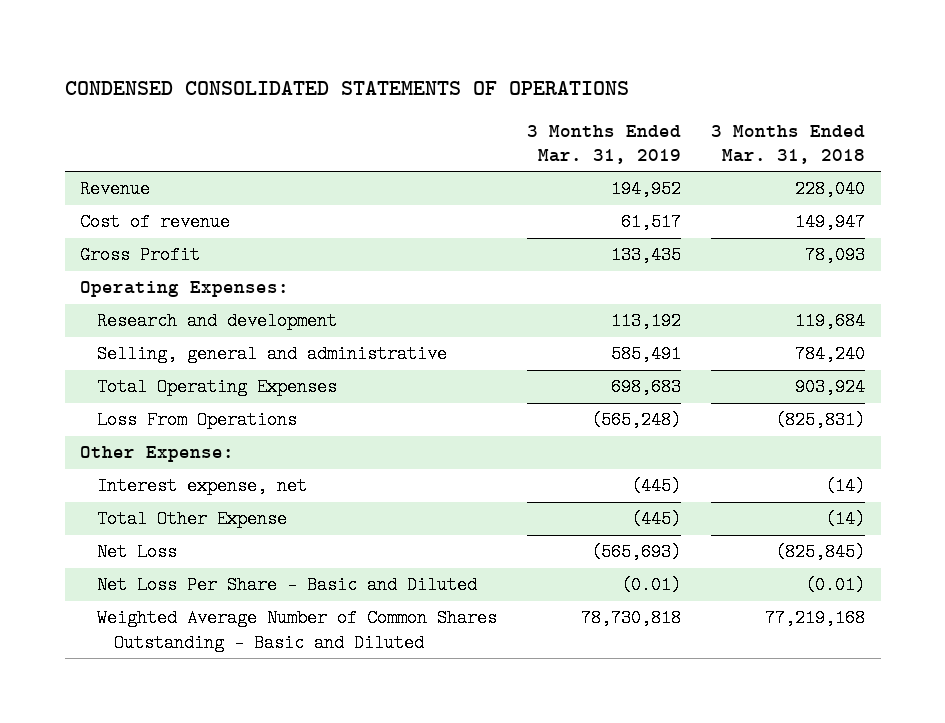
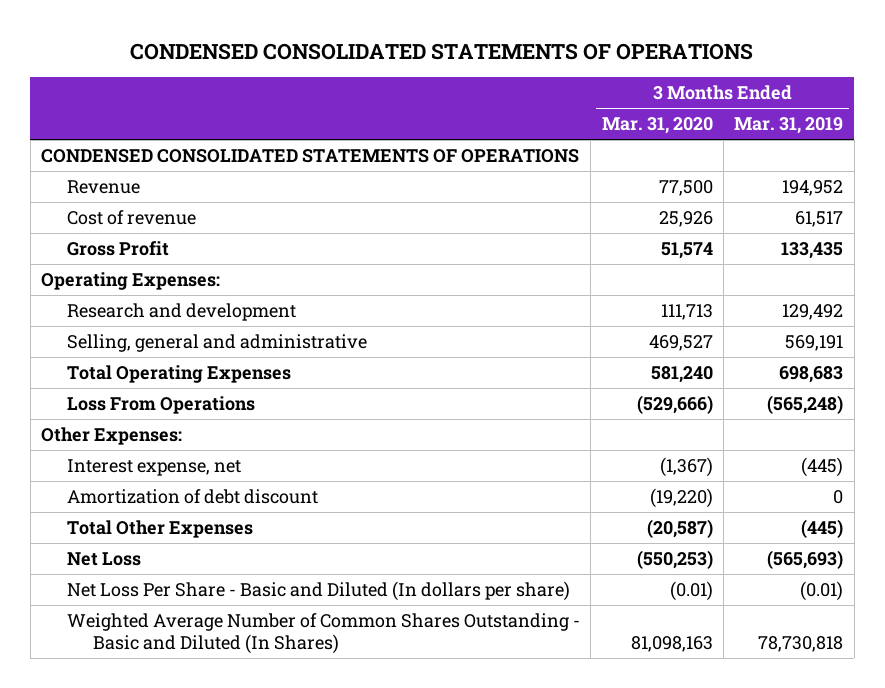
[711,124,866,164] 3 Months Ended Mar. 31, 2018 -> none
none -> [601,117,713,135] Mar. 31, 2020
none -> [41,149,580,164] CONDENSED CONSOLIDATED STATEMENTS OF OPERATIONS
[611,312,682,331] 113,192 -> [782,304,844,321] 129,492
[611,345,682,364] 585,491 -> [785,335,844,352] 569,191
[79,446,234,463] Other Expense: -> [41,427,183,446] Other Expenses:
none -> [67,489,319,505] Amortization of debt discount
[96,510,287,529] Total Other Expense -> [67,520,254,539] Total Other Expenses
[96,576,477,595] Net Loss Per Share - Basic and Diluted -> [67,581,571,602] Net Loss Per Share - Basic and Diluted (In dollars per share)
[96,609,497,652] Weighted Average Number of Common Shares Outstanding - Basic and Diluted -> [67,613,581,655] Weighted Average Number of Common Shares Outstanding - Basic and Diluted (In Shares)

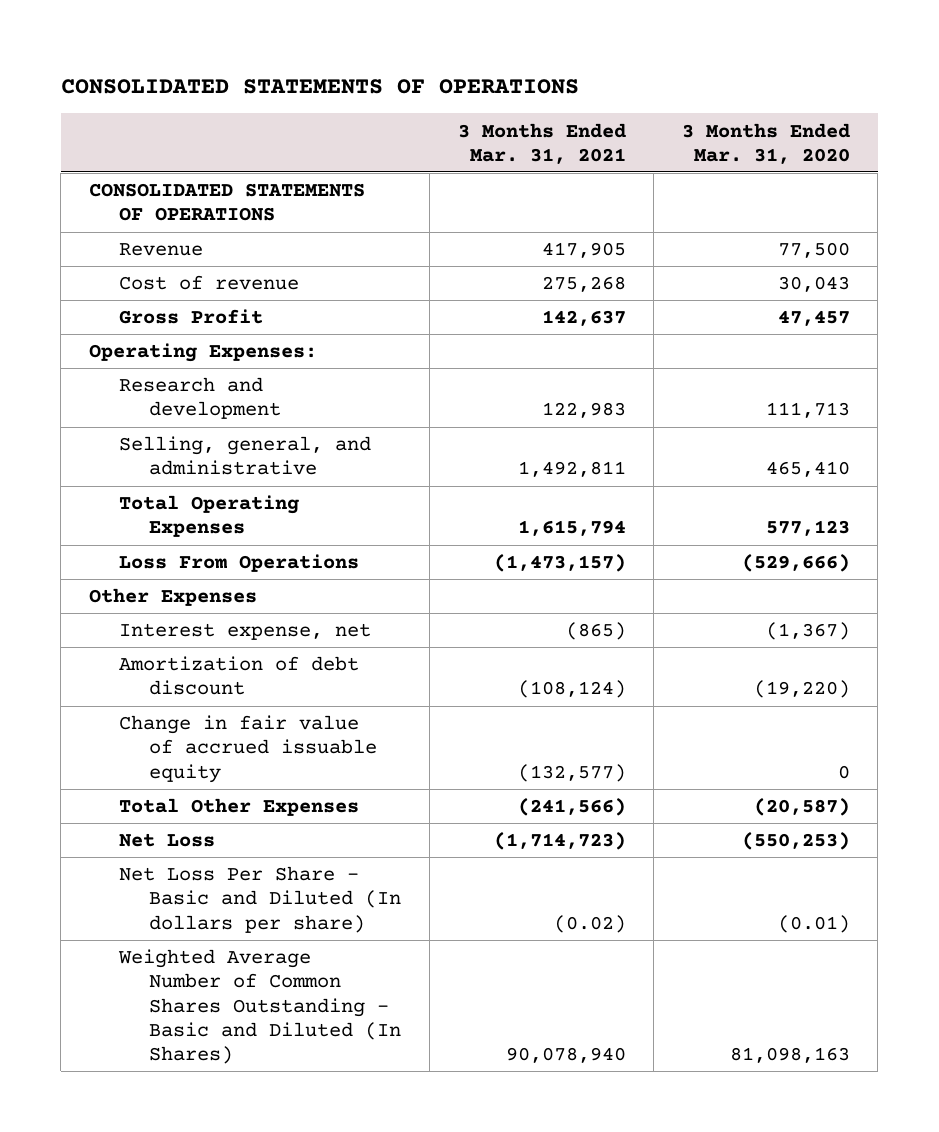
[130,42,754,60] CONDENSED CONSOLIDATED STATEMENTS OF OPERATIONS -> [60,78,579,94] CONSOLIDATED STATEMENTS OF OPERATIONS
[734,117,844,135] Mar. 31, 2019 -> none
none -> [457,122,626,164] 3 Months Ended Mar. 31, 2021
[41,149,580,164] CONDENSED CONSOLIDATED STATEMENTS OF OPERATIONS -> [88,183,365,222] CONSOLIDATED STATEMENTS OF OPERATIONS
[658,211,713,228] 25,926 -> [777,276,850,293] 30,043
[660,242,713,260] 51,574 -> [777,310,850,327] 47,457
[67,334,368,353] Selling, general and administrative -> [119,436,372,476] Selling, general, and administrative
[648,335,713,352] 469,527 -> [765,461,850,478] 465,410
[650,366,713,384] 581,240 -> [765,520,850,537] 577,123
[41,427,183,446] Other Expenses: -> [88,588,257,607] Other Expenses
none -> [119,715,378,783] Change in fair value of accrued issuable equity

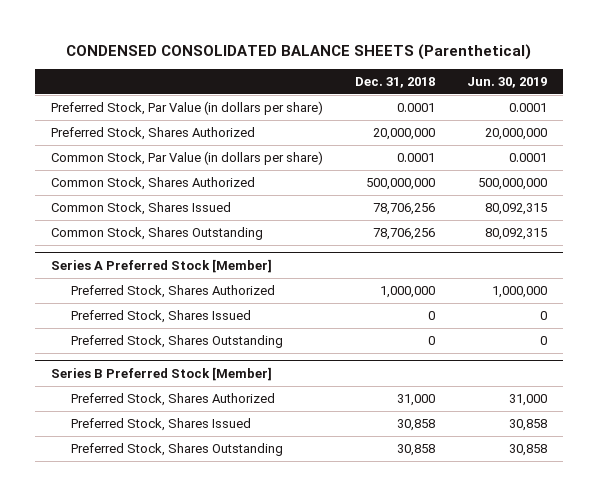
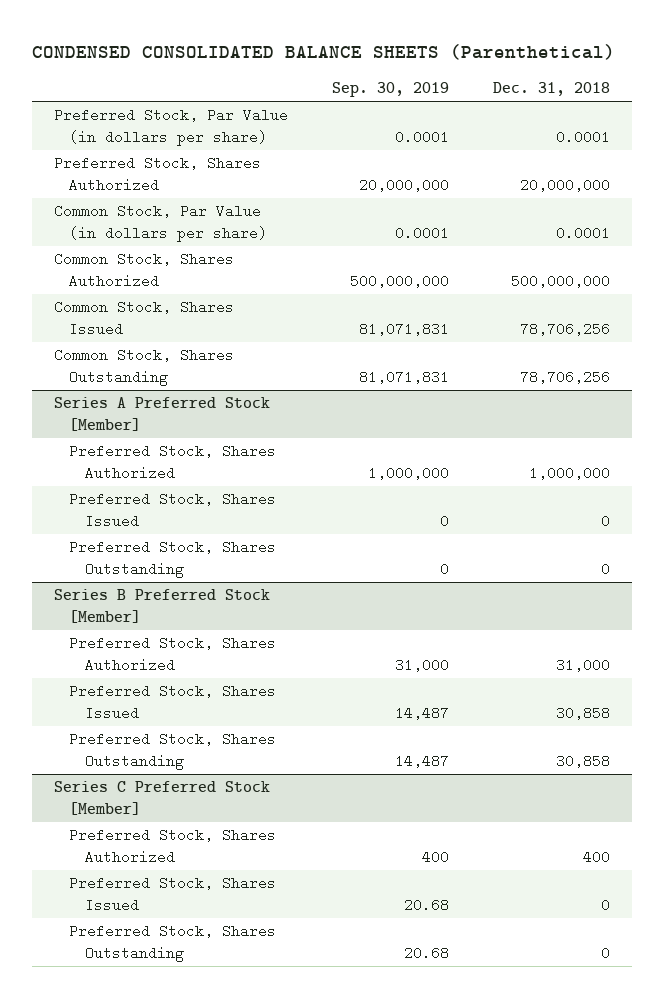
[467,76,548,88] Jun. 30, 2019 -> none
none -> [331,82,449,98] Sep. 30, 2019
none -> [53,781,270,816] Series C Preferred Stock [Member]
none -> [69,828,277,865] Preferred Stock, Shares Authorized
none -> [69,876,277,913] Preferred Stock, Shares Issued
none -> [69,924,277,963] Preferred Stock, Shares Outstanding

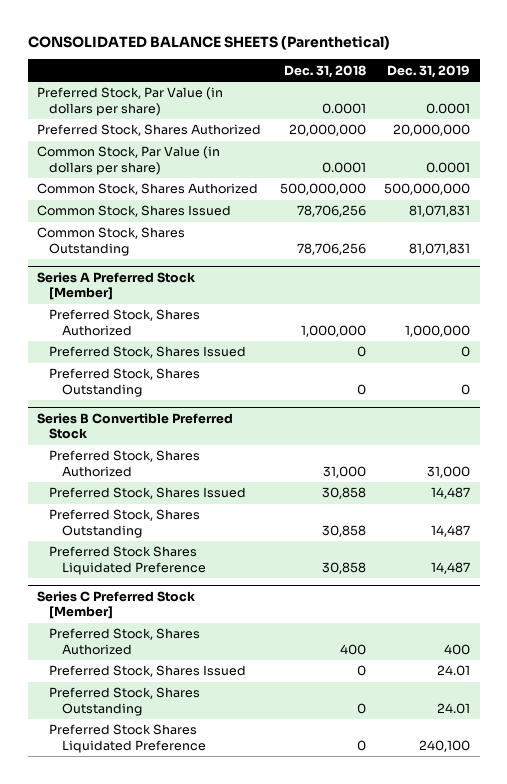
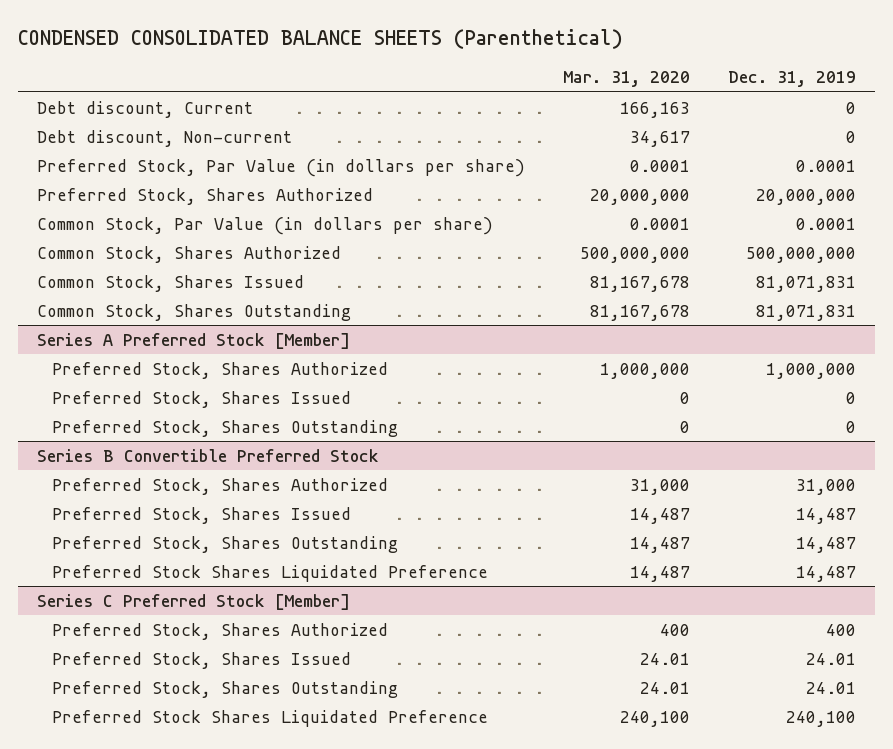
[27,36,390,51] CONSOLIDATED BALANCE SHEETS (Parenthetical) -> [17,29,623,50] CONDENSED CONSOLIDATED BALANCE SHEETS (Parenthetical)
[283,64,366,78] Dec. 31, 2018 -> none
none -> [562,71,690,88] Mar. 31, 2020
none -> [36,100,253,118] Debt discount, Current
none -> [36,129,292,147] Debt discount, Non-current

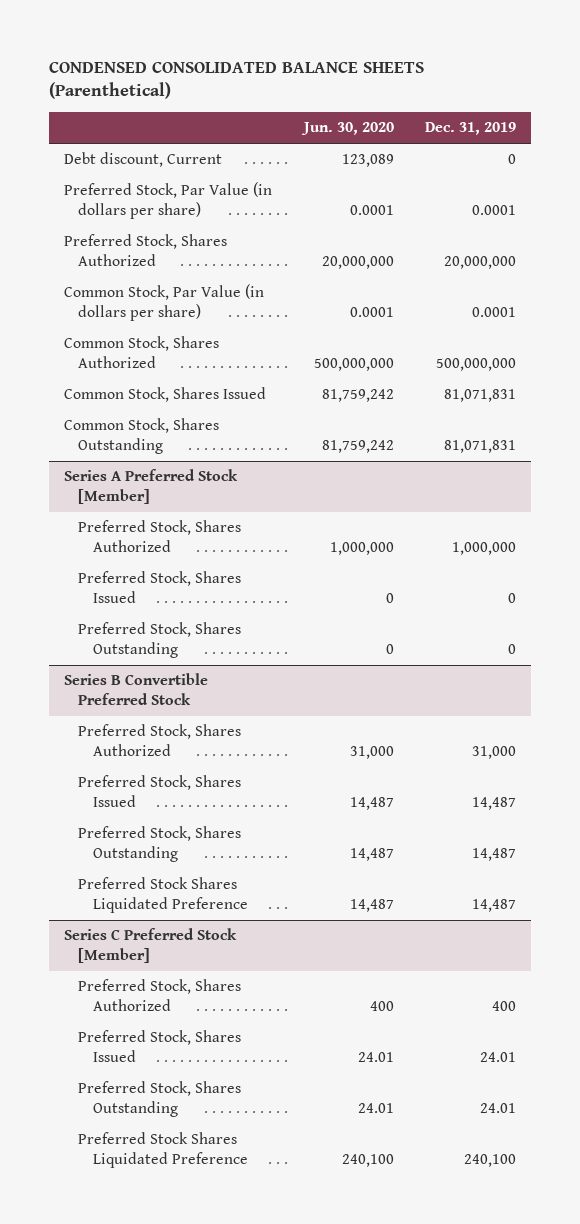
[562,71,690,88] Mar. 31, 2020 -> none
none -> [300,122,394,136] Jun. 30, 2020
[36,129,292,147] Debt discount, Non-current -> none

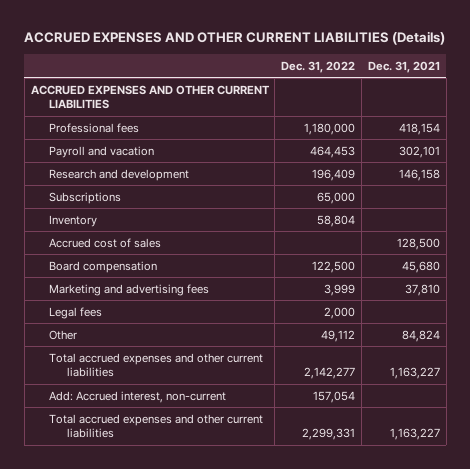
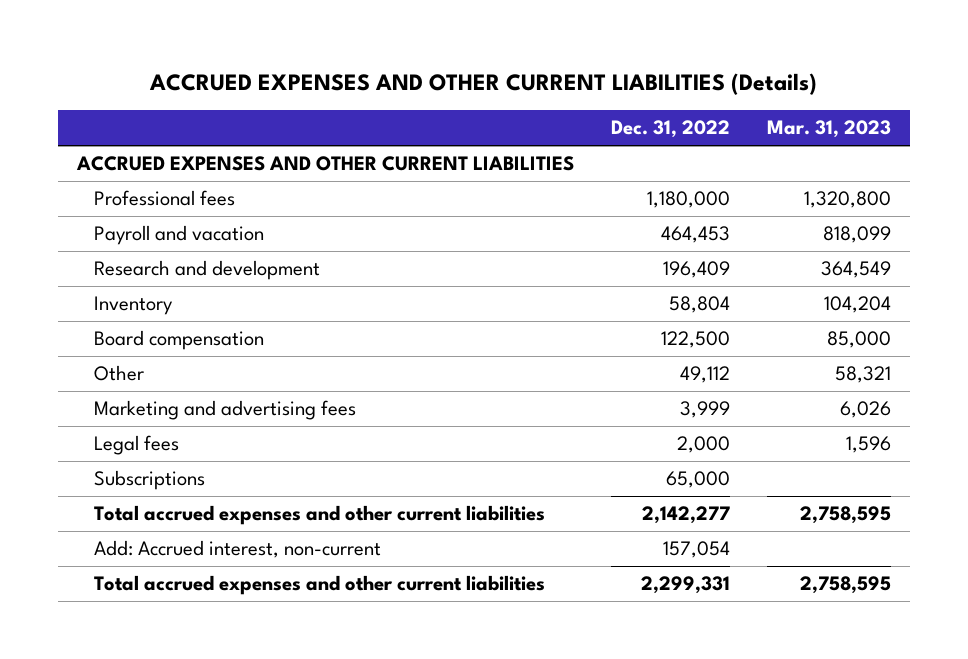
[367,60,440,73] Dec. 31, 2021 -> none
none -> [767,120,892,139] Mar. 31, 2023
[49,237,162,248] Accrued cost of sales -> none
[49,329,78,340] Other -> [93,365,144,382] Other
[49,191,122,204] Subscriptions -> [93,470,205,491] Subscriptions

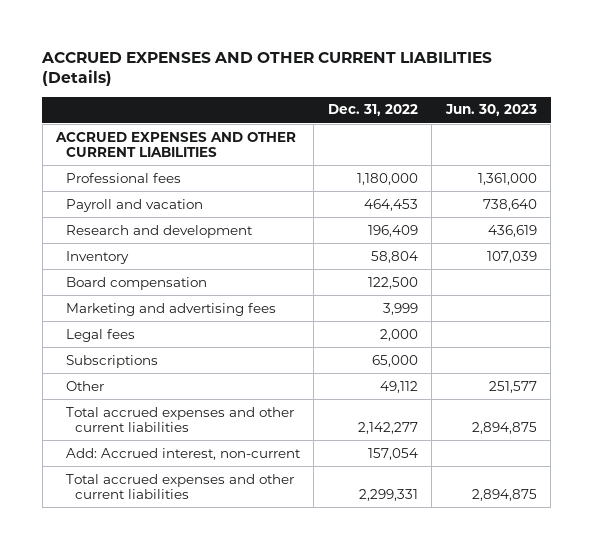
[767,120,892,139] Mar. 31, 2023 -> none
none -> [444,104,537,117] Jun. 30, 2023
[93,365,144,382] Other -> [65,380,104,391] Other

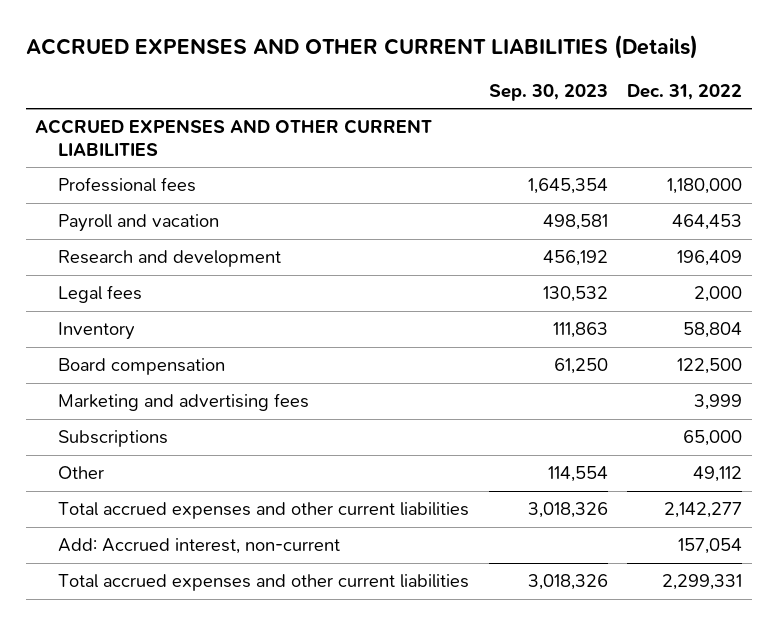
[444,104,537,117] Jun. 30, 2023 -> none
none -> [488,83,608,101] Sep. 30, 2023
[65,328,135,342] Legal fees -> [58,285,143,304] Legal fees

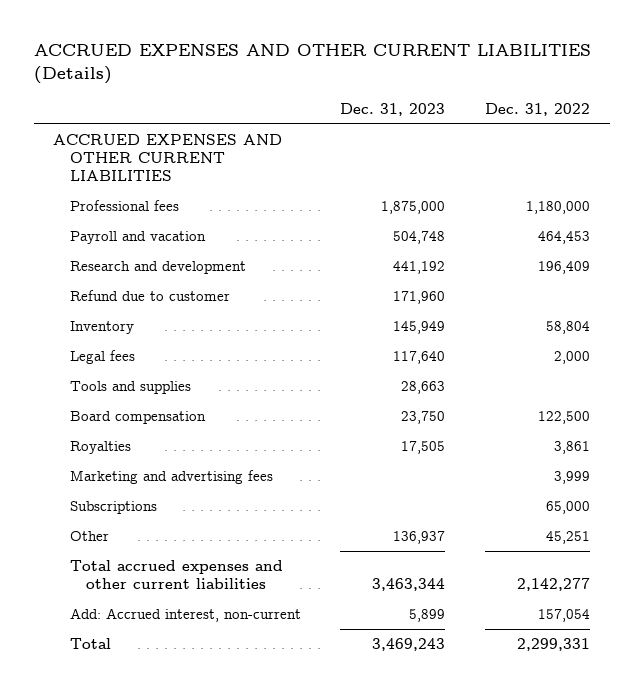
[488,83,608,101] Sep. 30, 2023 -> none
none -> [340,102,446,116] Dec. 31, 2023
none -> [69,289,230,301] Refund due to customer
[58,285,143,304] Legal fees -> [69,349,135,364] Legal fees
none -> [69,380,191,394] Tools and supplies
none -> [69,440,131,454] Royalties
[693,466,743,483] 49,112 -> [546,530,591,544] 45,251
[58,574,470,592] Total accrued expenses and other current liabilities -> [69,637,111,649] Total

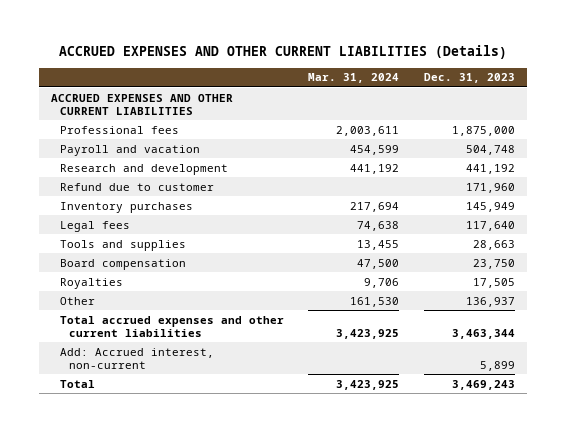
[485,102,591,116] Dec. 31, 2022 -> none
none -> [308,73,400,84] Mar. 31, 2024
[69,320,134,334] Inventory -> [60,201,194,213] Inventory purchases
[69,469,273,484] Marketing and advertising fees -> none
[69,500,157,514] Subscriptions -> none

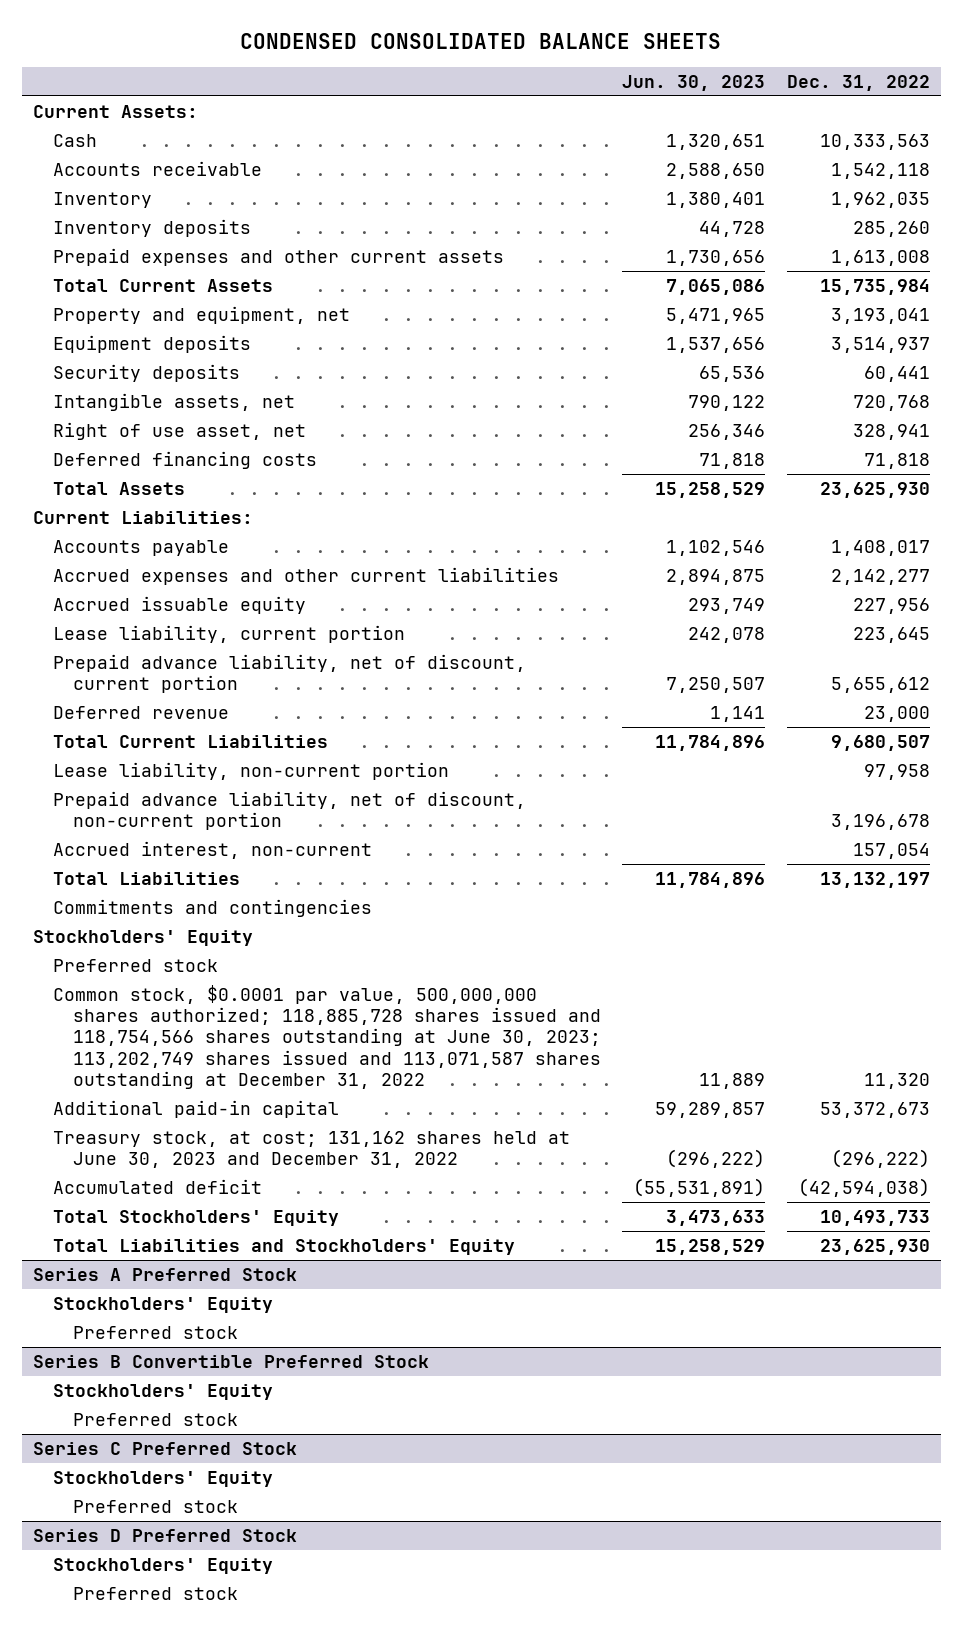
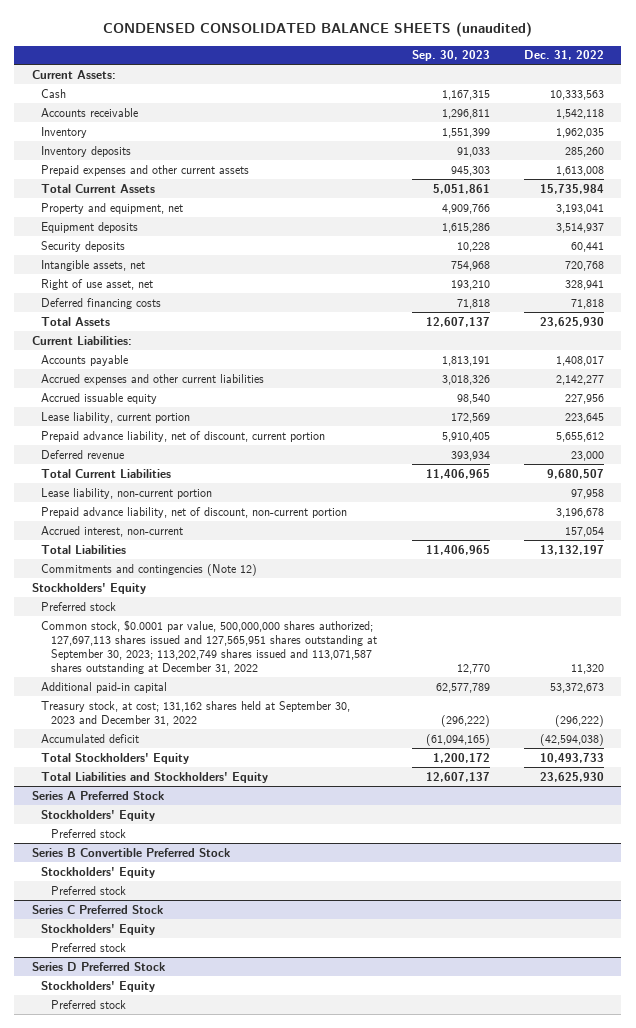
[240,33,722,50] CONDENSED CONSOLIDATED BALANCE SHEETS -> [102,22,532,38] CONDENSED CONSOLIDATED BALANCE SHEETS (unaudited)
[622,74,766,91] Jun. 30, 2023 -> none
none -> [411,50,490,62] Sep. 30, 2023
[52,898,372,917] Commitments and contingencies -> [41,563,258,576] Commitments and contingencies (Note 12)
[52,984,601,1090] Common stock, $0.0001 par value, 500,000,000 shares authorized; 118,885,728 shares issued and 118,754,566 shares outstanding at June 30, 2023; 113,202,749 shares issued and 113,071,587 shares outstanding at December 31, 2022 -> [41,619,378,674] Common stock, $0.0001 par value, 500,000,000 shares authorized; 127,697,113 shares issued and 127,565,951 shares outstanding at September 30, 2023; 113,202,749 shares issued and 113,071,587 shares outstanding at December 31, 2022
[52,1130,570,1169] Treasury stock, at cost; 131,162 shares held at June 30, 2023 and December 31, 2022 -> [41,700,351,726] Treasury stock, at cost; 131,162 shares held at September 30, 2023 and December 31, 2022

